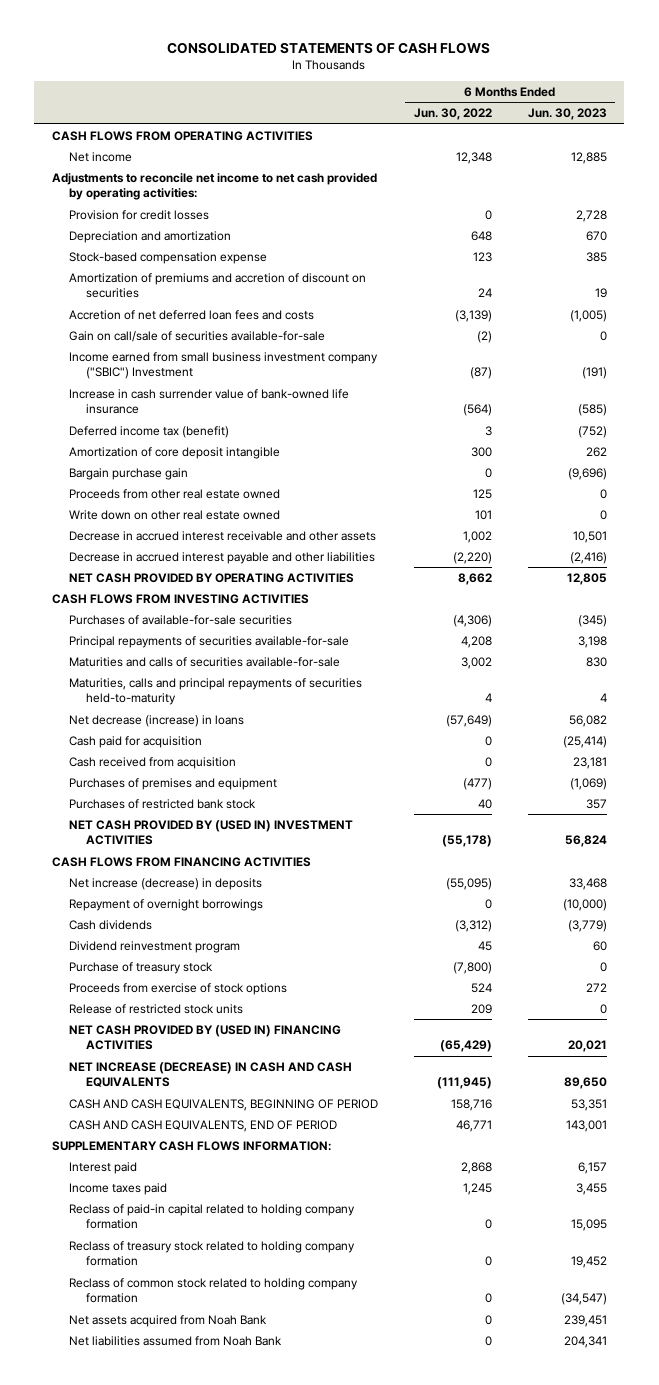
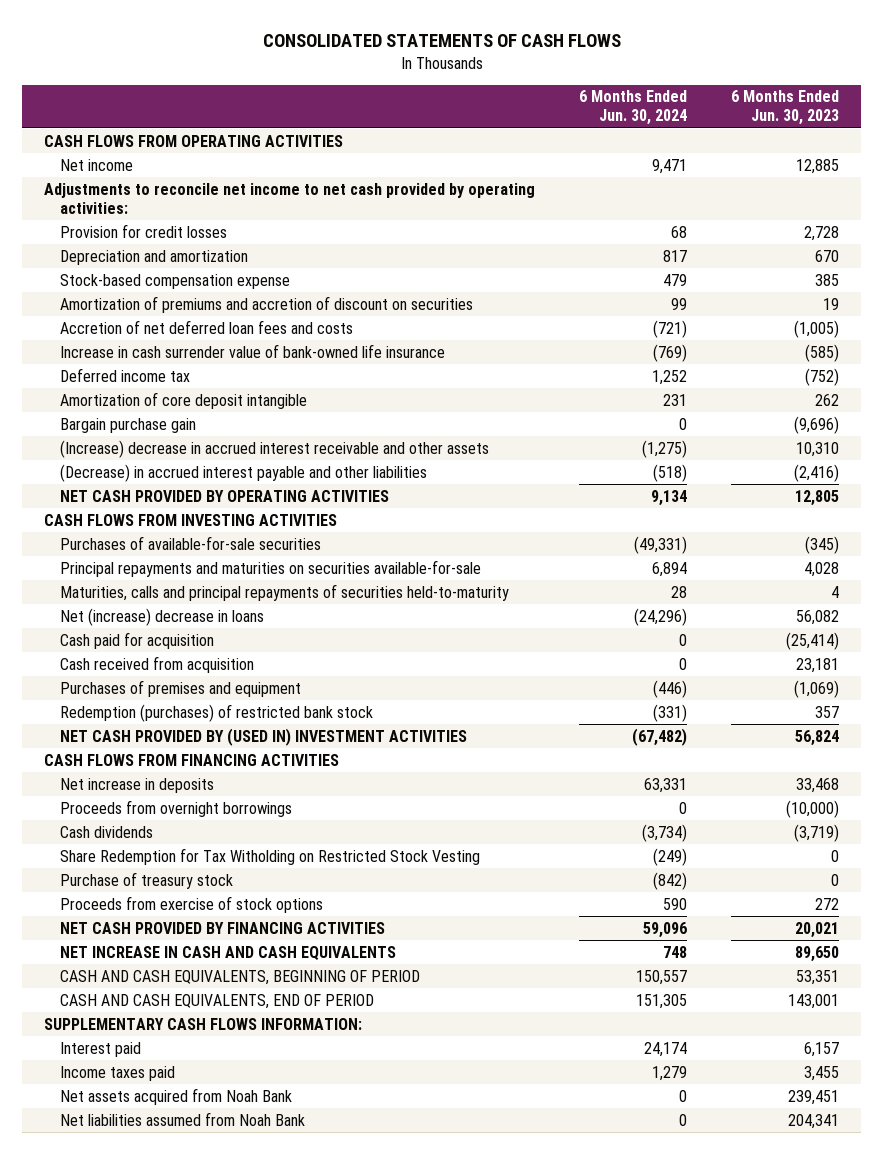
[413,108,492,121] Jun. 30, 2022 -> none
none -> [579,90,688,126] 6 Months Ended Jun. 30, 2024
[69,330,326,342] Gain on call/sale of securities available-for-sale -> none
[69,351,379,380] Income earned from small business investment company ("SBIC") Investment -> none
[69,425,230,438] Deferred income tax (benefit) -> [60,367,191,382] Deferred income tax
[69,488,281,499] Proceeds from other real estate owned -> none
[69,509,281,520] Write down on other real estate owned -> none
[69,530,377,541] Decrease in accrued interest receivable and other assets -> [60,439,490,458] (Increase) decrease in accrued interest receivable and other assets
[572,530,607,543] 10,501 -> [795,441,839,457] 10,310
[69,551,376,564] Decrease in accrued interest payable and other liabilities -> [60,463,428,482] (Decrease) in accrued interest payable and other liabilities
[69,656,341,667] Maturities and calls of securities available-for-sale -> none
[69,635,350,648] Principal repayments of securities available-for-sale -> [60,559,482,577] Principal repayments and maturities on securities available-for-sale
[577,635,607,648] 3,198 -> [803,561,839,577] 4,028
[69,714,245,727] Net decrease (increase) in loans -> [60,607,265,626] Net (increase) decrease in loans
[69,798,257,809] Purchases of restricted bank stock -> [60,703,374,722] Redemption (purchases) of restricted bank stock
[69,940,241,953] Dividend reinvestment program -> none
[69,877,263,890] Net increase (decrease) in deposits -> [60,777,215,793] Net increase in deposits
[69,898,264,911] Repayment of overnight borrowings -> [60,799,293,817] Proceeds from overnight borrowings
[567,919,607,932] (3,779) -> [793,823,839,842] (3,719)
none -> [60,847,481,865] Share Redemption for Tax Witholding on Restricted Stock Vesting
[69,1003,244,1014] Release of restricted stock units -> none
[69,1024,342,1051] NET CASH PROVIDED BY (USED IN) FINANCING ACTIVITIES -> [60,921,386,934] NET CASH PROVIDED BY FINANCING ACTIVITIES
[69,1061,353,1088] NET INCREASE (DECREASE) IN CASH AND CASH EQUIVALENTS -> [60,945,397,960] NET INCREASE IN CASH AND CASH EQUIVALENTS
[69,1203,356,1230] Reclass of paid-in capital related to holding company formation -> none
[69,1240,356,1267] Reclass of treasury stock related to holding company formation -> none
[69,1277,359,1304] Reclass of common stock related to holding company formation -> none

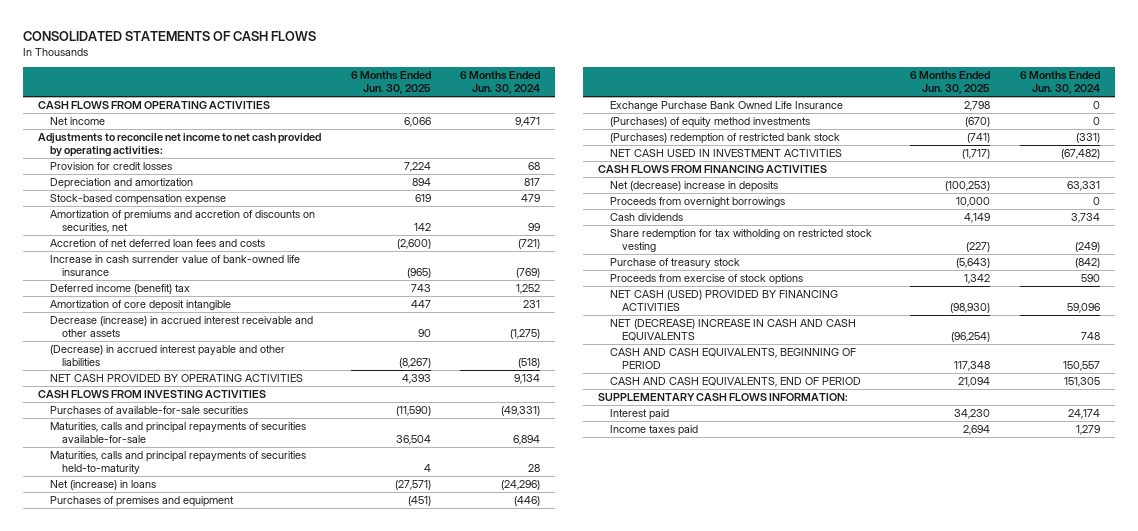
[730,90,839,126] 6 Months Ended Jun. 30, 2023 -> none
none -> [350,71,431,95] 6 Months Ended Jun. 30, 2025
[60,295,474,313] Amortization of premiums and accretion of discount on securities -> [50,210,316,234] Amortization of premiums and accretion of discounts on securities, net
[60,367,191,382] Deferred income tax -> [50,284,191,295] Deferred income (benefit) tax
[60,417,197,433] Bargain purchase gain -> none
[60,439,490,458] (Increase) decrease in accrued interest receivable and other assets -> [50,316,314,338] Decrease (increase) in accrued interest receivable and other assets
[60,559,482,577] Principal repayments and maturities on securities available-for-sale -> [50,422,307,444] Maturities, calls and principal repayments of securities available-for-sale
[60,631,215,649] Cash paid for acquisition -> none
[60,655,255,673] Cash received from acquisition -> none
[60,607,265,626] Net (increase) decrease in loans -> [50,480,157,491] Net (increase) in loans
none -> [609,101,843,112] Exchange Purchase Bank Owned Life Insurance
none -> [609,117,810,129] (Purchases) of equity method investments
[60,703,374,722] Redemption (purchases) of restricted bank stock -> [609,133,840,145] (Purchases) redemption of restricted bank stock
[60,727,468,746] NET CASH PROVIDED BY (USED IN) INVESTMENT ACTIVITIES -> [609,149,842,158] NET CASH USED IN INVESTMENT ACTIVITIES
[60,777,215,793] Net increase in deposits -> [609,181,778,193] Net (decrease) increase in deposits
[642,823,688,842] (3,734) -> [1071,213,1101,224] 3,734
[60,847,481,865] Share Redemption for Tax Witholding on Restricted Stock Vesting -> [609,229,872,253] Share redemption for tax witholding on restricted stock vesting
[60,921,386,934] NET CASH PROVIDED BY FINANCING ACTIVITIES -> [609,290,838,312] NET CASH (USED) PROVIDED BY FINANCING ACTIVITIES
[60,945,397,960] NET INCREASE IN CASH AND CASH EQUIVALENTS -> [609,319,856,342] NET (DECREASE) INCREASE IN CASH AND CASH EQUIVALENTS
[60,1087,293,1105] Net assets acquired from Noah Bank -> none
[60,1111,306,1126] Net liabilities assumed from Noah Bank -> none

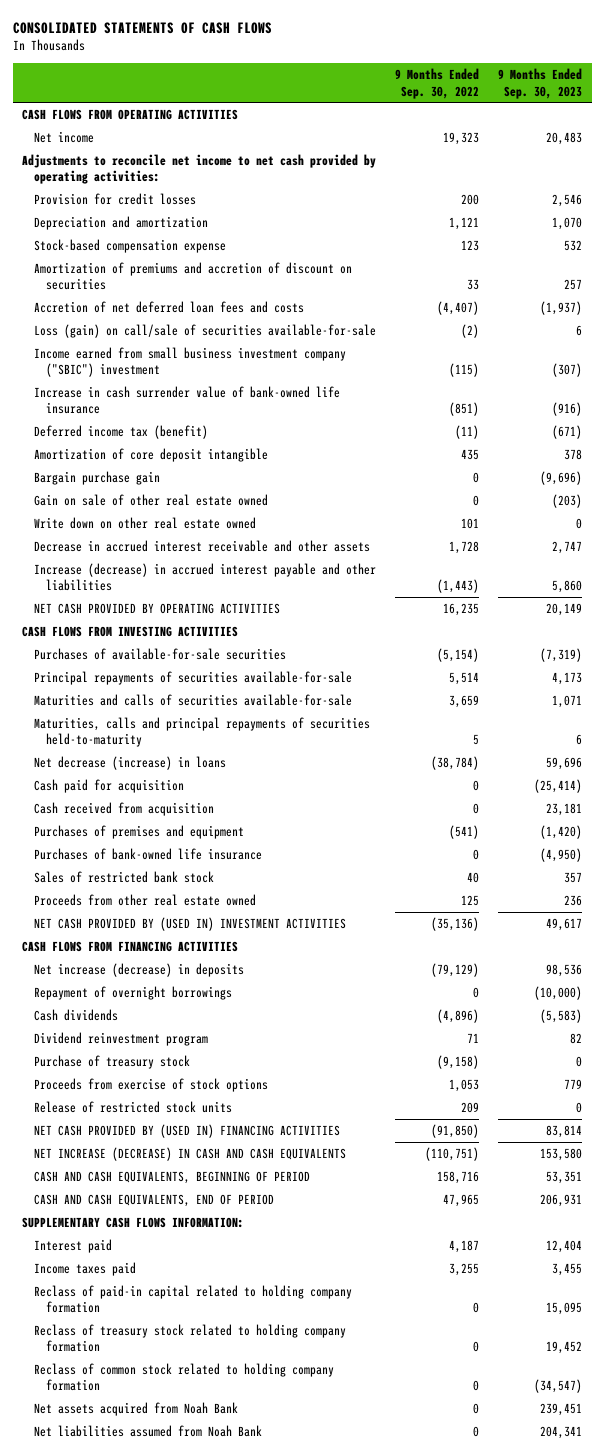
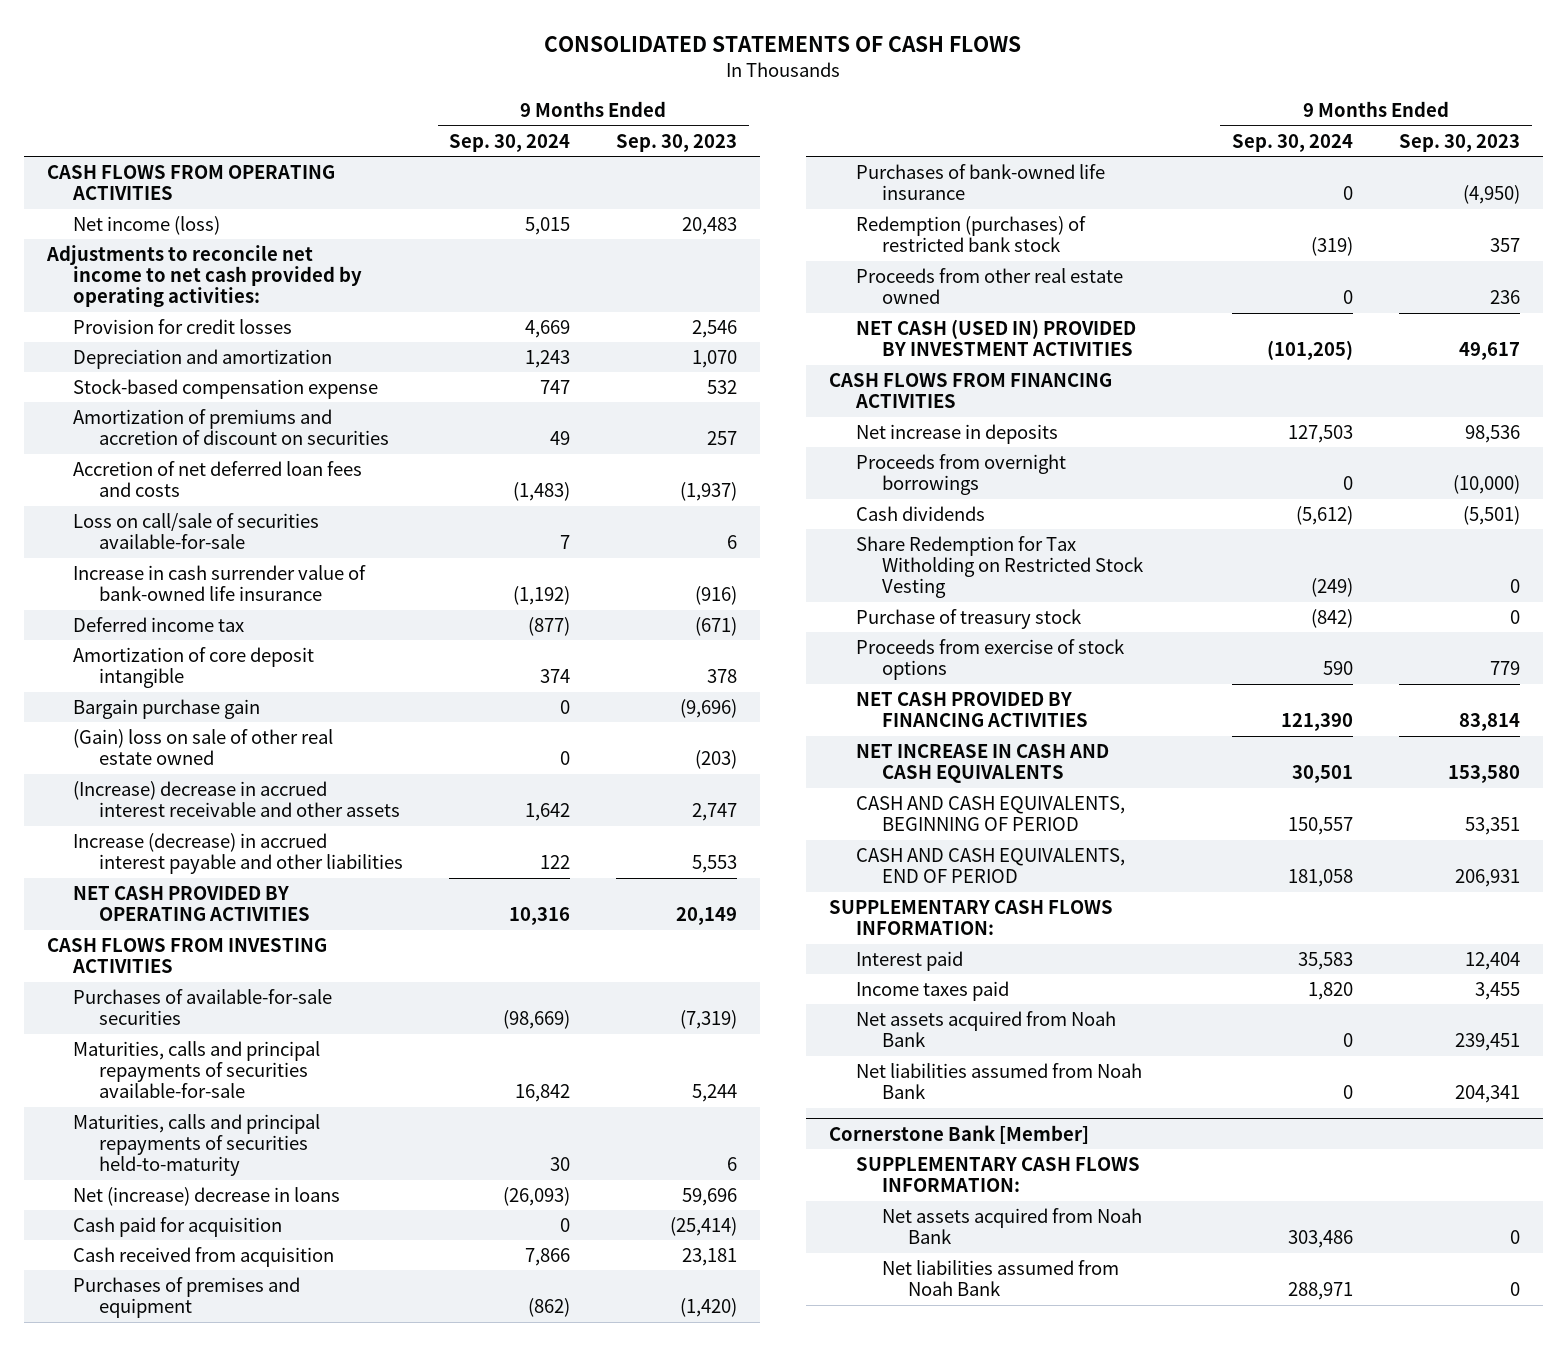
[395,68,480,99] 9 Months Ended Sep. 30, 2022 -> none
none -> [449,133,571,152] Sep. 30, 2024
[34,130,95,143] Net income -> [72,215,220,235] Net income (loss)
[34,346,347,378] Income earned from small business investment company ("SBIC") investment -> none
[34,323,377,338] Loss (gain) on call/sale of securities available-for-sale -> [72,512,319,550] Loss on call/sale of securities available-for-sale
[34,424,209,439] Deferred income tax (benefit) -> [72,616,244,632] Deferred income tax
[34,516,257,529] Write down on other real estate owned -> none
[34,493,269,506] Gain on sale of other real estate owned -> [72,728,333,766] (Gain) loss on sale of other real estate owned
[34,539,371,552] Decrease in accrued interest receivable and other assets -> [72,780,401,818] (Increase) decrease in accrued interest receivable and other assets
[552,580,583,594] 5,860 -> [692,855,738,874] 5,553
[34,693,353,706] Maturities and calls of securities available-for-sale -> none
[34,670,353,685] Principal repayments of securities available-for-sale -> [72,1040,320,1099] Maturities, calls and principal repayments of securities available-for-sale
[552,671,583,685] 4,173 -> [692,1084,738,1103] 5,244
[34,755,227,770] Net decrease (increase) in loans -> [72,1186,340,1206] Net (increase) decrease in loans
[34,870,215,883] Sales of restricted bank stock -> [855,215,1086,253] Redemption (purchases) of restricted bank stock
[34,916,347,931] NET CASH PROVIDED BY (USED IN) INVESTMENT ACTIVITIES -> [855,318,1136,357] NET CASH (USED IN) PROVIDED BY INVESTMENT ACTIVITIES
[34,1031,209,1046] Dividend reinvestment program -> none
[34,962,245,977] Net increase (decrease) in deposits -> [855,423,1058,444] Net increase in deposits
[34,985,233,1000] Repayment of overnight borrowings -> [855,453,1066,496] Proceeds from overnight borrowings
[540,1008,583,1023] (5,583) -> [1463,505,1521,525] (5,501)
none -> [855,535,1144,599] Share Redemption for Tax Witholding on Restricted Stock Vesting
[34,1100,233,1113] Release of restricted stock units -> none
[34,1123,341,1138] NET CASH PROVIDED BY (USED IN) FINANCING ACTIVITIES -> [855,691,1088,728] NET CASH PROVIDED BY FINANCING ACTIVITIES
[34,1146,347,1161] NET INCREASE (DECREASE) IN CASH AND CASH EQUIVALENTS -> [855,743,1109,784] NET INCREASE IN CASH AND CASH EQUIVALENTS
[34,1284,353,1314] Reclass of paid-in capital related to holding company formation -> none
[34,1323,347,1353] Reclass of treasury stock related to holding company formation -> none
[34,1362,335,1392] Reclass of common stock related to holding company formation -> none
none -> [829,1124,1090,1144] Cornerstone Bank [Member]
none -> [855,1156,1140,1193] SUPPLEMENTARY CASH FLOWS INFORMATION:
none -> [881,1207,1142,1245] Net assets acquired from Noah Bank
none -> [881,1259,1119,1297] Net liabilities assumed from Noah Bank

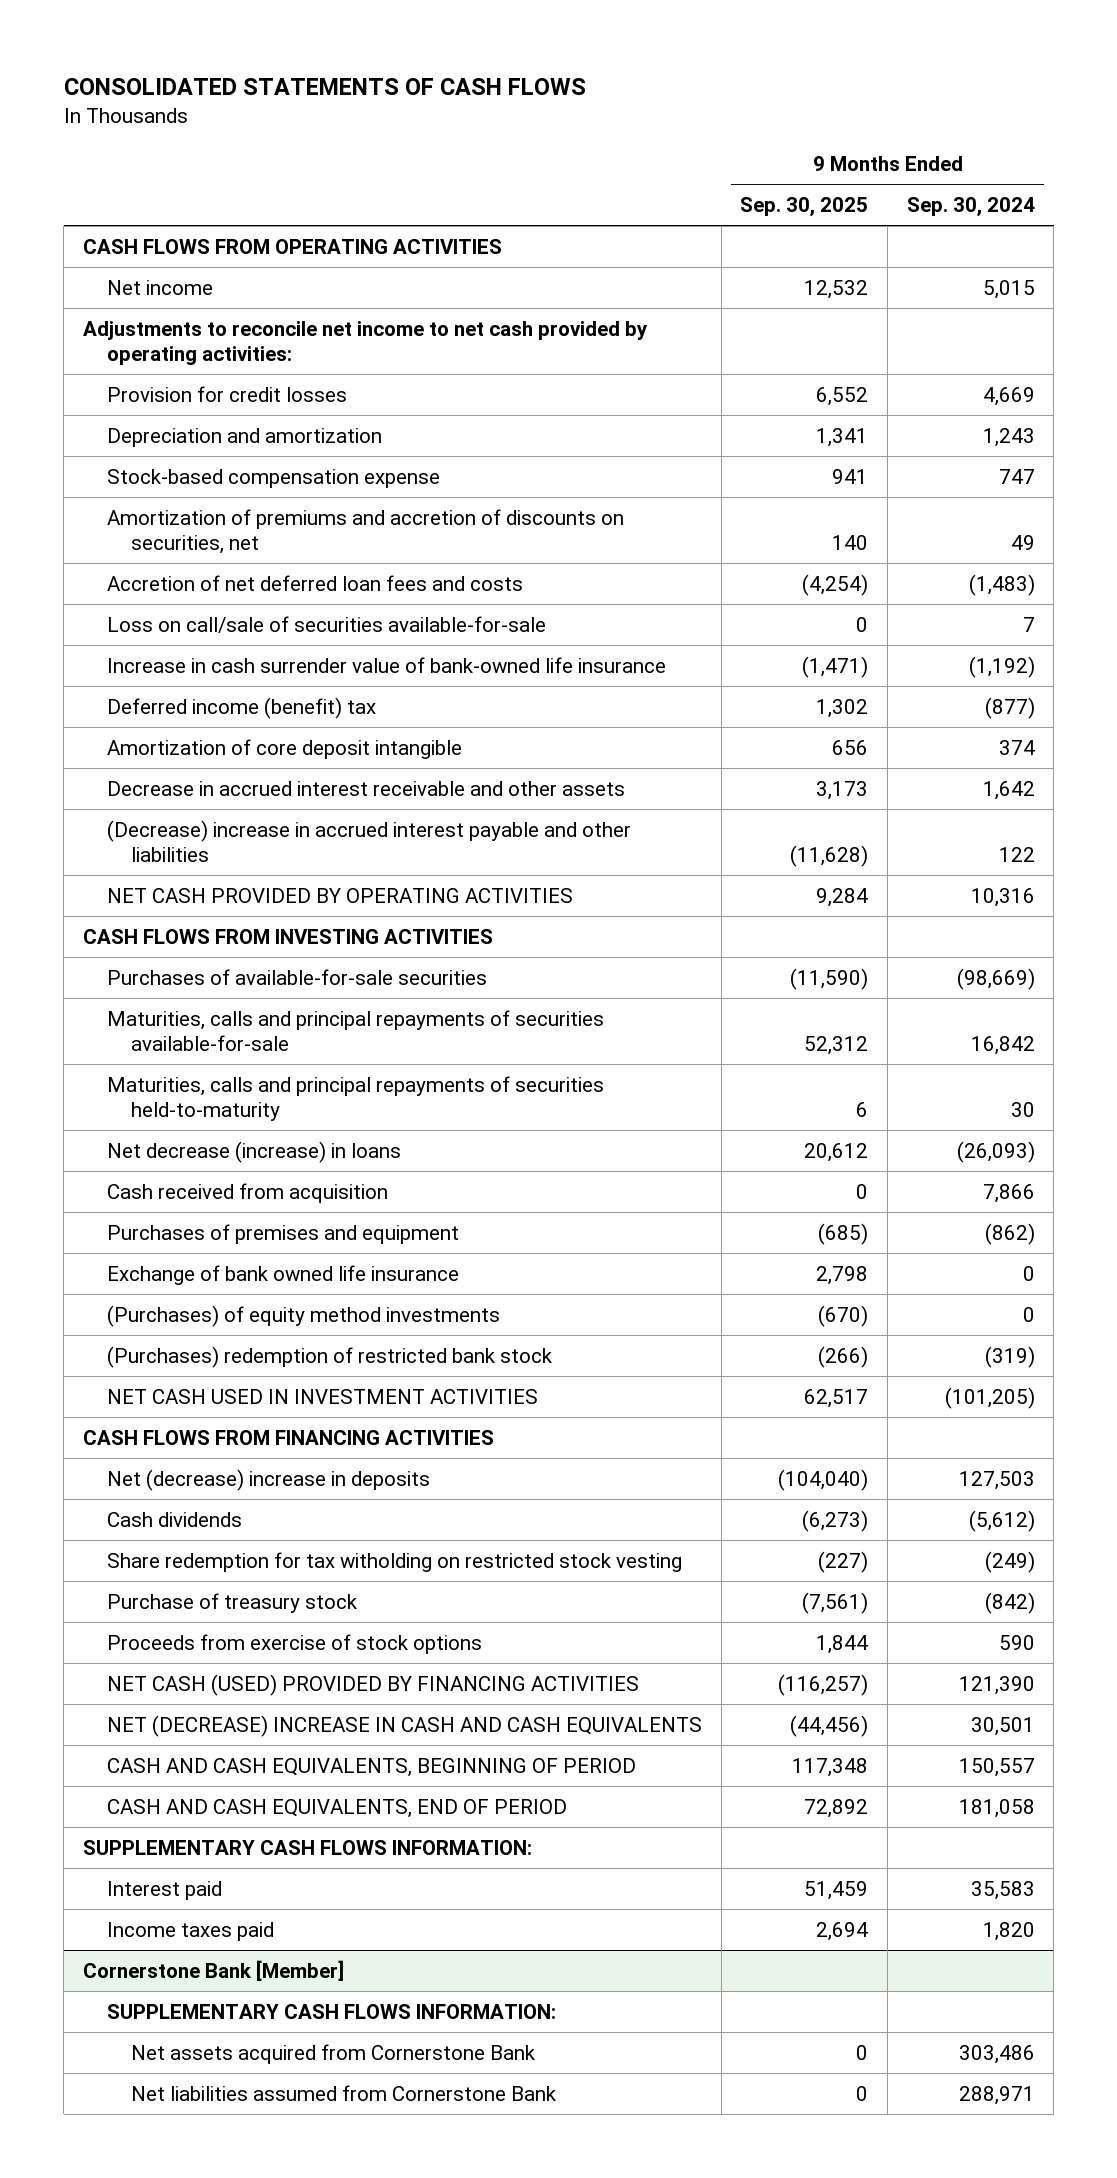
[616,133,738,152] Sep. 30, 2023 -> none
none -> [740,196,869,217] Sep. 30, 2025
[72,215,220,235] Net income (loss) -> [106,279,213,295] Net income
[72,408,390,446] Amortization of premiums and accretion of discount on securities -> [106,508,624,554] Amortization of premiums and accretion of discounts on securities, net
[72,616,244,632] Deferred income tax -> [106,696,376,719] Deferred income (benefit) tax
[72,698,260,719] Bargain purchase gain -> none
[72,728,333,766] (Gain) loss on sale of other real estate owned -> none
[72,780,401,818] (Increase) decrease in accrued interest receivable and other assets -> [106,780,625,796] Decrease in accrued interest receivable and other assets
[72,832,404,875] Increase (decrease) in accrued interest payable and other liabilities -> [106,819,631,862] (Decrease) increase in accrued interest payable and other liabilities
[72,1216,282,1237] Cash paid for acquisition -> none
[72,1186,340,1206] Net (increase) decrease in loans -> [106,1140,401,1163] Net decrease (increase) in loans
[855,267,1123,305] Proceeds from other real estate owned -> none
[855,163,1105,201] Purchases of bank-owned life insurance -> [106,1264,459,1285] Exchange of bank owned life insurance
none -> [106,1304,500,1327] (Purchases) of equity method investments
[855,215,1086,253] Redemption (purchases) of restricted bank stock -> [106,1345,552,1368] (Purchases) redemption of restricted bank stock
[855,318,1136,357] NET CASH (USED IN) PROVIDED BY INVESTMENT ACTIVITIES -> [106,1388,538,1404] NET CASH USED IN INVESTMENT ACTIVITIES
[855,453,1066,496] Proceeds from overnight borrowings -> none
[855,423,1058,444] Net increase in deposits -> [106,1468,430,1491] Net (decrease) increase in deposits
[855,535,1144,599] Share Redemption for Tax Witholding on Restricted Stock Vesting -> [106,1551,682,1572] Share redemption for tax witholding on restricted stock vesting
[855,691,1088,728] NET CASH PROVIDED BY FINANCING ACTIVITIES -> [106,1673,639,1696] NET CASH (USED) PROVIDED BY FINANCING ACTIVITIES
[855,743,1109,784] NET INCREASE IN CASH AND CASH EQUIVALENTS -> [106,1714,702,1737] NET (DECREASE) INCREASE IN CASH AND CASH EQUIVALENTS
[855,1010,1116,1048] Net assets acquired from Noah Bank -> none
[855,1062,1142,1100] Net liabilities assumed from Noah Bank -> none
[881,1207,1142,1245] Net assets acquired from Noah Bank -> [131,2043,536,2064] Net assets acquired from Cornerstone Bank
[881,1259,1119,1297] Net liabilities assumed from Noah Bank -> [131,2084,557,2101] Net liabilities assumed from Cornerstone Bank

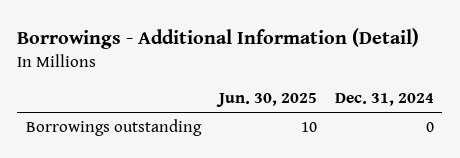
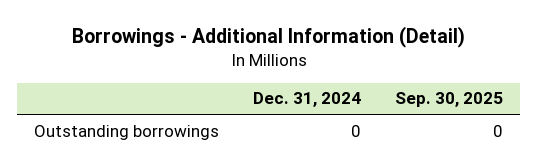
[215,93,317,108] Jun. 30, 2025 -> none
none -> [395,92,504,108] Sep. 30, 2025
[26,119,203,137] Borrowings outstanding -> [34,124,220,140] Outstanding borrowings

